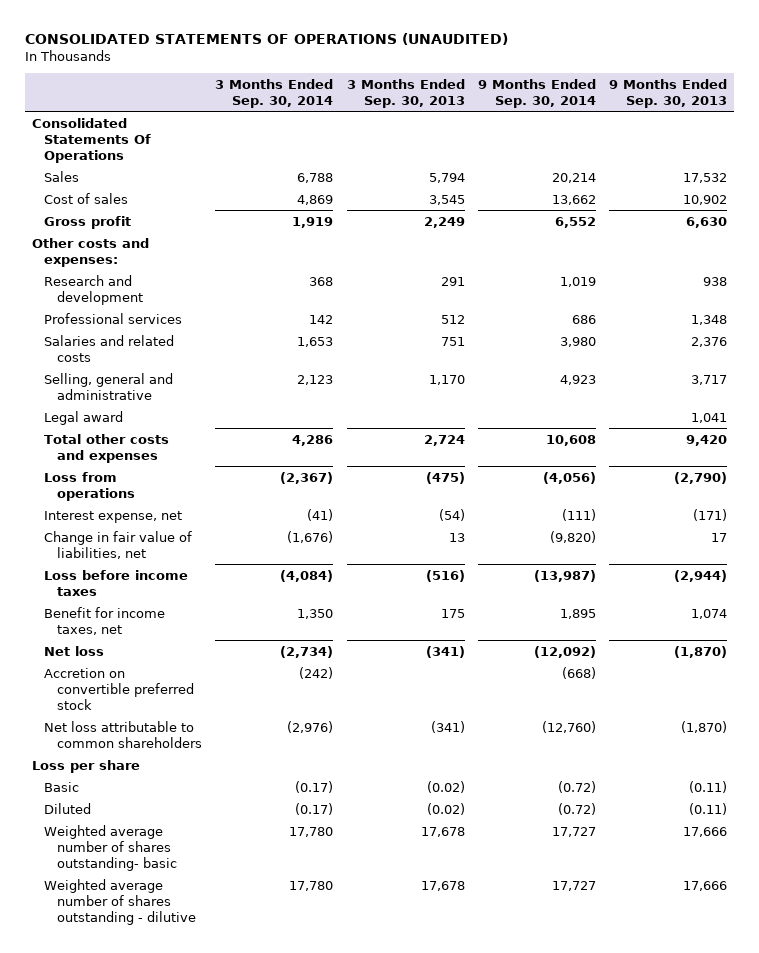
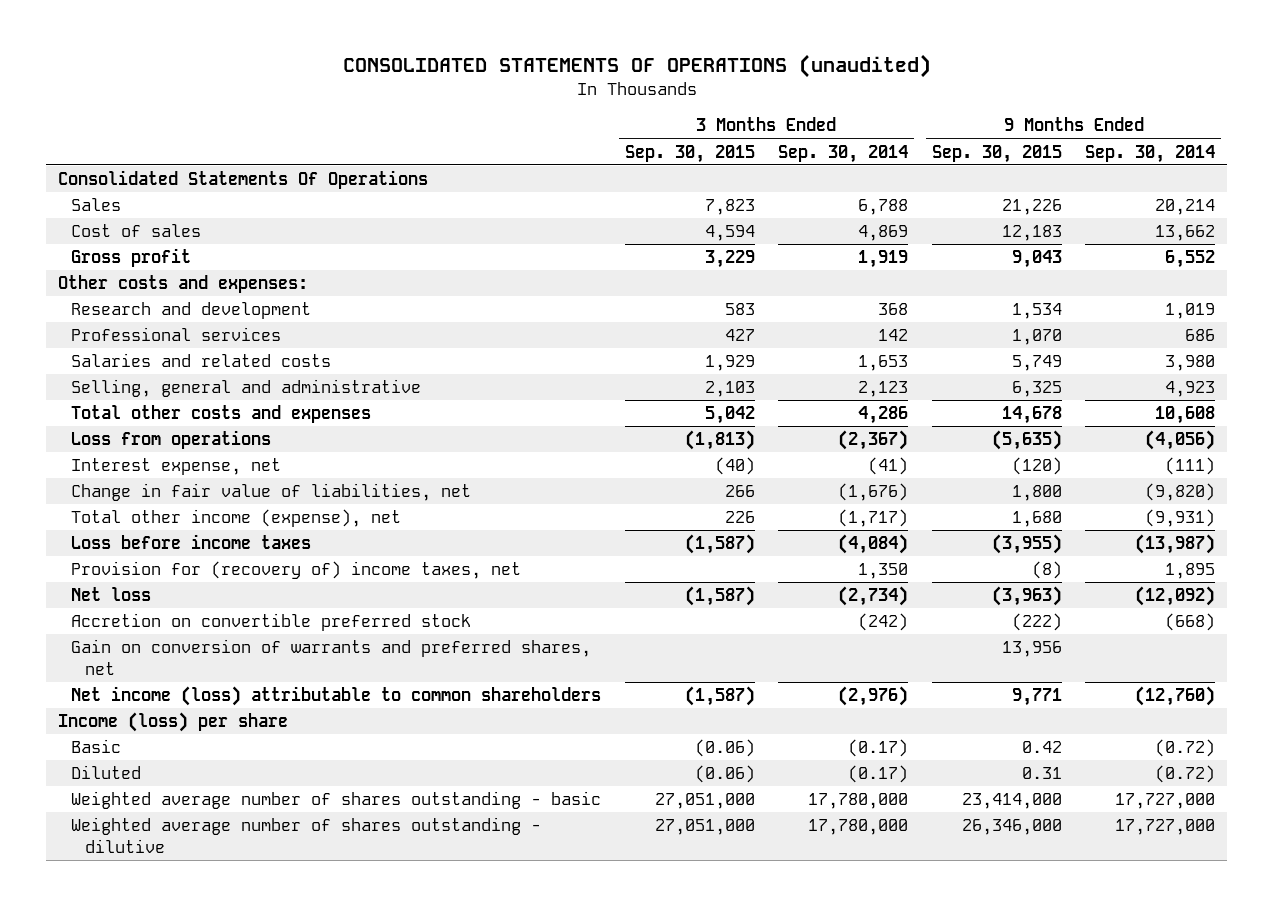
[25,33,509,46] CONSOLIDATED STATEMENTS OF OPERATIONS (UNAUDITED) -> [342,54,931,79] CONSOLIDATED STATEMENTS OF OPERATIONS (unaudited)
[346,78,465,108] 3 Months Ended Sep. 30, 2013 -> none
[609,78,728,108] 9 Months Ended Sep. 30, 2013 -> none
none -> [624,144,755,163] Sep. 30, 2015
none -> [931,144,1062,163] Sep. 30, 2015
[44,410,124,425] Legal award -> none
none -> [71,509,402,528] Total other income (expense), net
[44,606,166,635] Benefit for income taxes, net -> [71,561,522,580] Provision for (recovery of) income taxes, net
none -> [71,639,592,676] Gain on conversion of warrants and preferred shares, net
[44,720,202,748] Net loss attributable to common shareholders -> [71,686,602,707] Net income (loss) attributable to common shareholders
[31,759,140,773] Loss per share -> [57,712,288,733] Income (loss) per share
[44,824,177,871] Weighted average number of shares outstanding- basic -> [71,791,602,810] Weighted average number of shares outstanding - basic
[289,826,334,837] 17,780 -> [808,793,909,810] 17,780,000
[551,826,596,837] 17,727 -> [1115,793,1216,810] 17,727,000
[289,880,334,891] 17,780 -> [808,819,909,836] 17,780,000
[551,880,596,891] 17,727 -> [1115,819,1216,836] 17,727,000

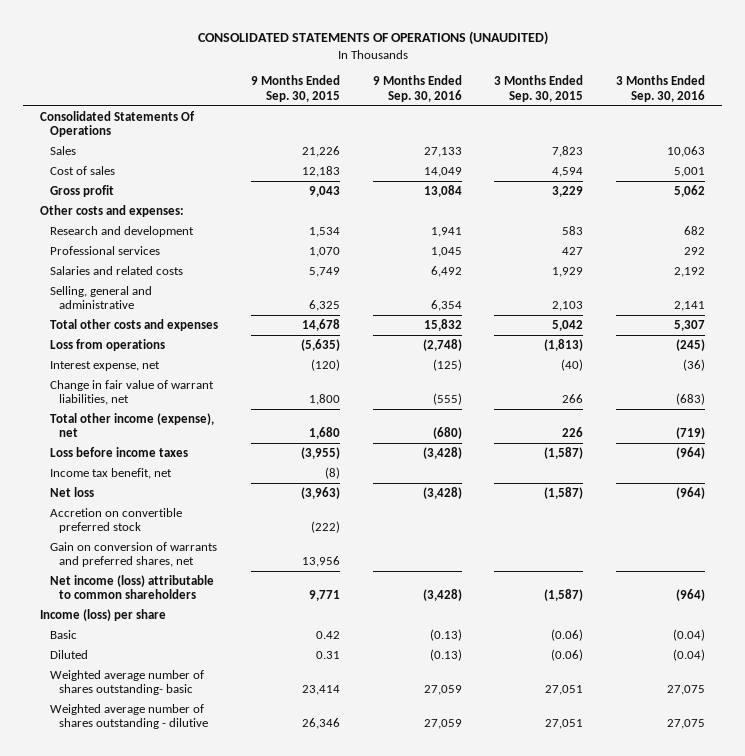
[342,54,931,79] CONSOLIDATED STATEMENTS OF OPERATIONS (unaudited) -> [197,31,548,46] CONSOLIDATED STATEMENTS OF OPERATIONS (UNAUDITED)
[778,144,909,163] Sep. 30, 2014 -> none
[1085,144,1216,163] Sep. 30, 2014 -> none
none -> [372,75,462,103] 9 Months Ended Sep. 30, 2016
none -> [616,75,706,103] 3 Months Ended Sep. 30, 2016
[71,483,472,502] Change in fair value of liabilities, net -> [49,379,214,406] Change in fair value of warrant liabilities, net
[71,561,522,580] Provision for (recovery of) income taxes, net -> [49,467,172,479] Income tax benefit, net
[71,791,602,810] Weighted average number of shares outstanding - basic -> [49,669,204,696] Weighted average number of shares outstanding- basic
[654,793,755,810] 27,051,000 -> [545,685,584,696] 27,051
[961,793,1062,810] 23,414,000 -> [301,685,340,696] 23,414
[654,819,755,836] 27,051,000 -> [545,719,584,730] 27,051
[961,819,1062,836] 26,346,000 -> [301,718,340,730] 26,346

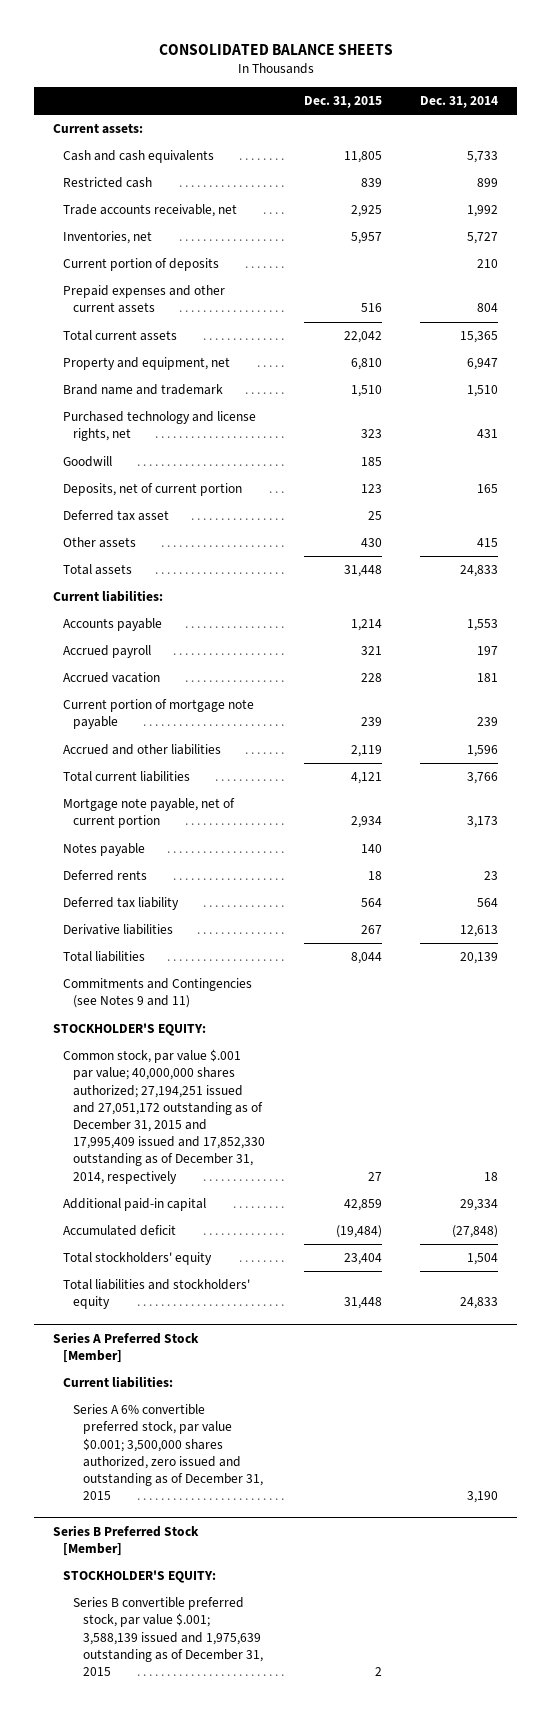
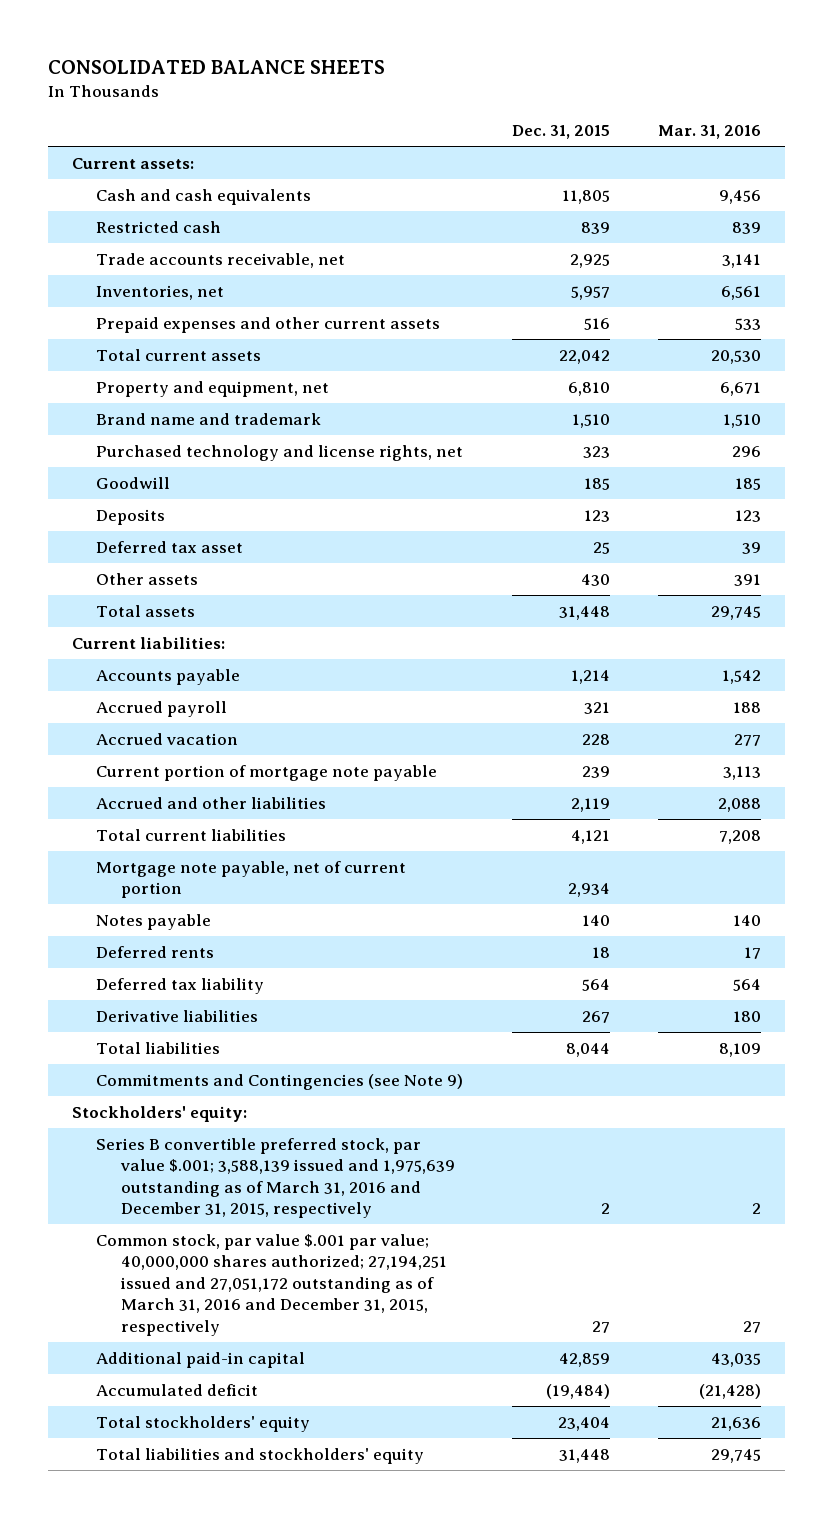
[420,96,499,109] Dec. 31, 2014 -> none
none -> [657,125,761,140] Mar. 31, 2016
[63,258,220,272] Current portion of deposits -> none
[63,483,243,497] Deposits, net of current portion -> [96,508,166,525] Deposits
[63,978,253,1009] Commitments and Contingencies (see Notes 9 and 11) -> [96,1073,464,1090] Commitments and Contingencies (see Note 9)
[52,1023,206,1037] STOCKHOLDER'S EQUITY: -> [71,1105,247,1122] Stockholders' equity:
none -> [96,1137,455,1219] Series B convertible preferred stock, par value $.001; 3,588,139 issued and 1,975,639 outstanding as of March 31, 2016 and December 31, 2015, respectively
[63,1049,266,1184] Common stock, par value $.001 par value; 40,000,000 shares authorized; 27,194,251 issued and 27,051,172 outstanding as of December 31, 2015 and 17,995,409 issued and 17,852,330 outstanding as of December 31, 2014, respectively -> [96,1233,447,1336] Common stock, par value $.001 par value; 40,000,000 shares authorized; 27,194,251 issued and 27,051,172 outstanding as of March 31, 2016 and December 31, 2015, respectively
[52,1331,199,1363] Series A Preferred Stock [Member] -> none
[63,1376,174,1389] Current liabilities: -> none
[73,1404,264,1501] Series A 6% convertible preferred stock, par value $0.001; 3,500,000 shares authorized, zero issued and outstanding as of December 31, 2015 -> none
[52,1524,199,1556] Series B Preferred Stock [Member] -> none
[63,1570,217,1584] STOCKHOLDER'S EQUITY: -> none
[73,1597,264,1677] Series B convertible preferred stock, par value $.001; 3,588,139 issued and 1,975,639 outstanding as of December 31, 2015 -> none

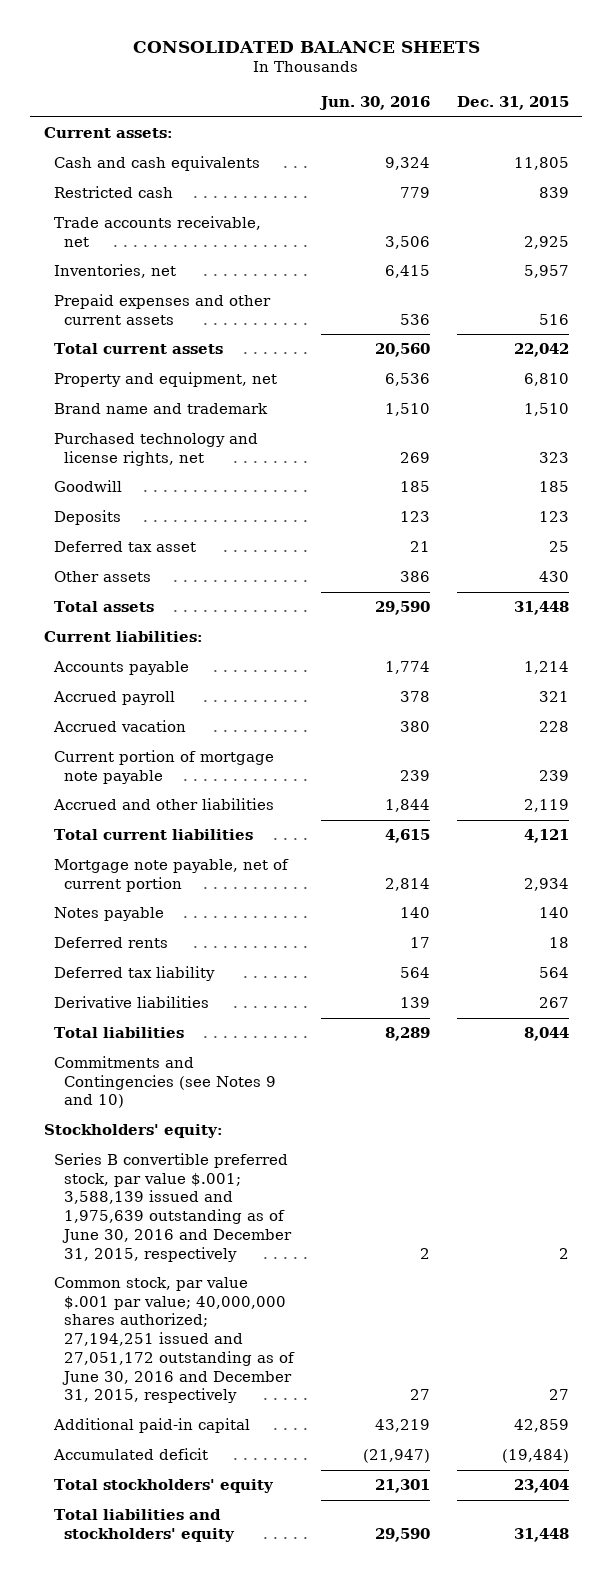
[657,125,761,140] Mar. 31, 2016 -> none
none -> [319,96,431,111] Jun. 30, 2016
[96,1073,464,1090] Commitments and Contingencies (see Note 9) -> [54,1056,277,1109] Commitments and Contingencies (see Notes 9 and 10)
[96,1137,455,1219] Series B convertible preferred stock, par value $.001; 3,588,139 issued and 1,975,639 outstanding as of March 31, 2016 and December 31, 2015, respectively -> [54,1153,293,1262] Series B convertible preferred stock, par value $.001; 3,588,139 issued and 1,975,639 outstanding as of June 30, 2016 and December 31, 2015, respectively
[96,1233,447,1336] Common stock, par value $.001 par value; 40,000,000 shares authorized; 27,194,251 issued and 27,051,172 outstanding as of March 31, 2016 and December 31, 2015, respectively -> [54,1277,296,1404] Common stock, par value $.001 par value; 40,000,000 shares authorized; 27,194,251 issued and 27,051,172 outstanding as of June 30, 2016 and December 31, 2015, respectively

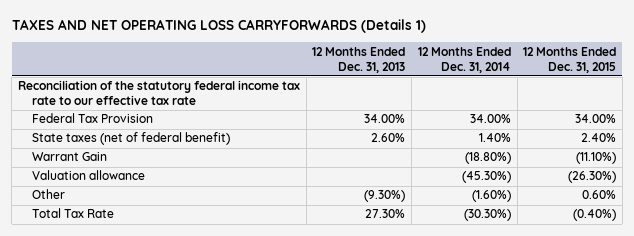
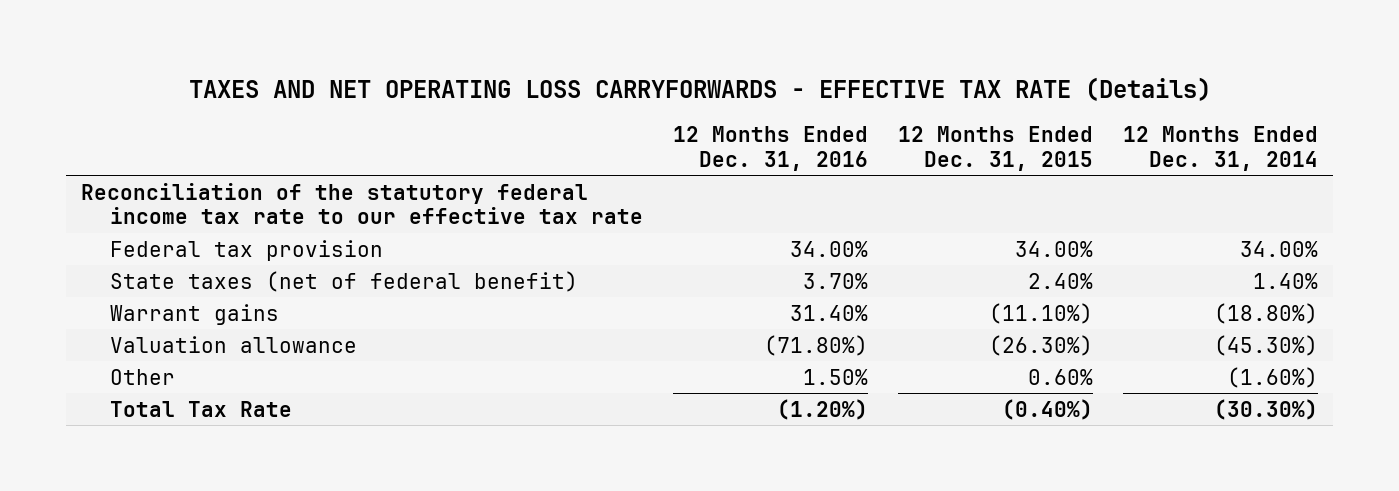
[11,19,426,34] TAXES AND NET OPERATING LOSS CARRYFORWARDS (Details 1) -> [188,77,1211,102] TAXES AND NET OPERATING LOSS CARRYFORWARDS - EFFECTIVE TAX RATE (Details)
[312,46,406,73] 12 Months Ended Dec. 31, 2013 -> none
none -> [672,126,868,171] 12 Months Ended Dec. 31, 2016
[32,113,154,124] Federal Tax Provision -> [109,239,383,261] Federal tax provision
[32,152,108,162] Warrant Gain -> [109,303,279,325] Warrant gains

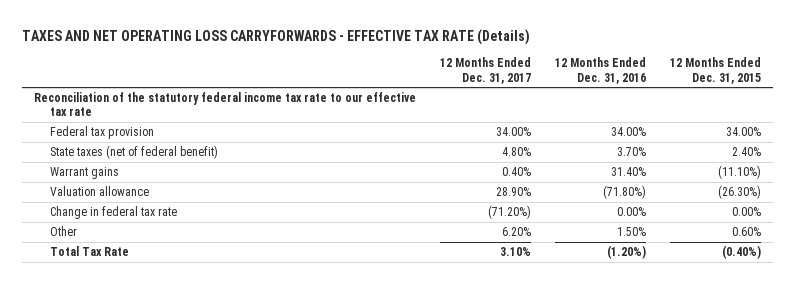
[1122,126,1318,171] 12 Months Ended Dec. 31, 2014 -> none
none -> [439,57,531,84] 12 Months Ended Dec. 31, 2017
none -> [49,206,177,220] Change in federal tax rate

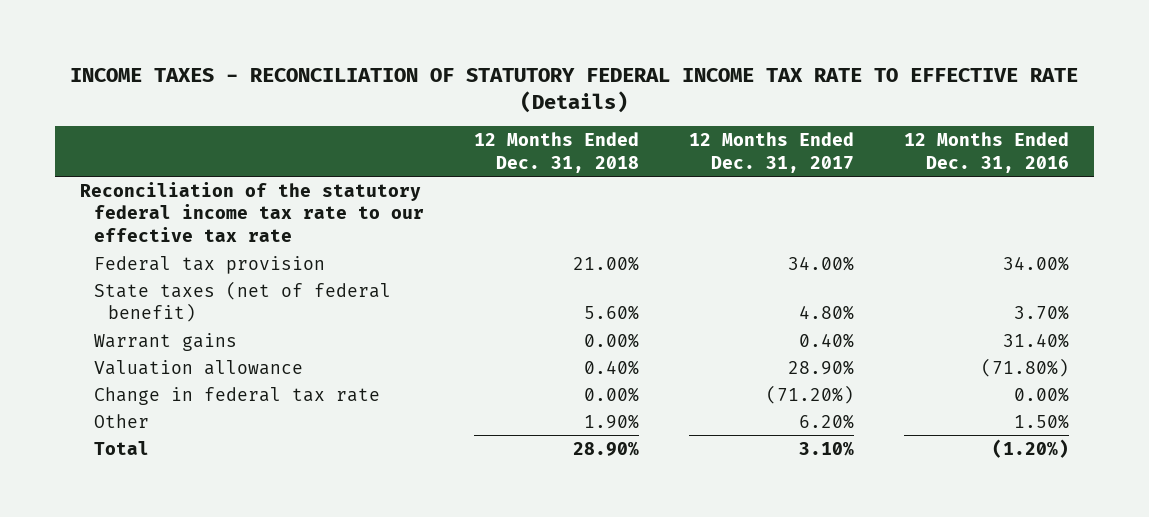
[21,28,530,45] TAXES AND NET OPERATING LOSS CARRYFORWARDS - EFFECTIVE TAX RATE (Details) -> [70,67,1079,113] INCOME TAXES - RECONCILIATION OF STATUTORY FEDERAL INCOME TAX RATE TO EFFECTIVE RATE (Details)
[670,57,762,84] 12 Months Ended Dec. 31, 2015 -> none
none -> [473,132,639,173] 12 Months Ended Dec. 31, 2018
[49,246,129,257] Total Tax Rate -> [93,440,149,455] Total

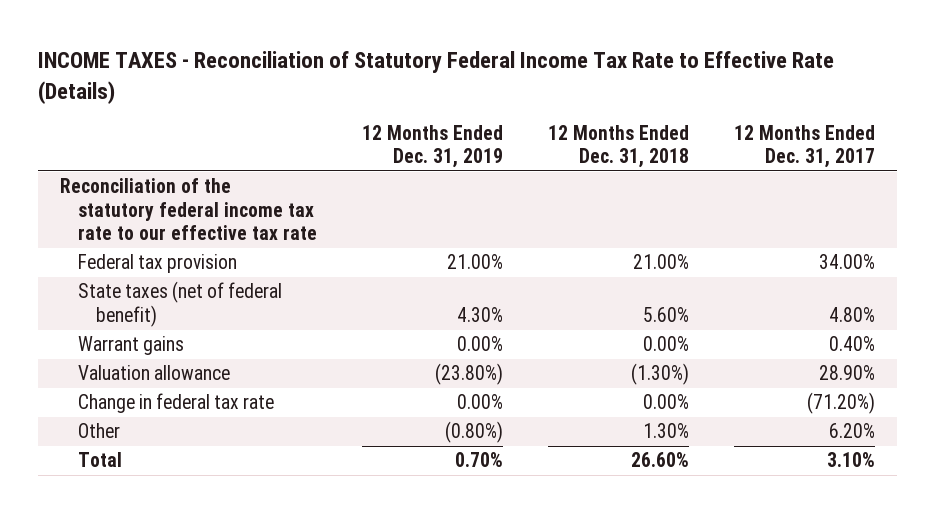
[70,67,1079,113] INCOME TAXES - RECONCILIATION OF STATUTORY FEDERAL INCOME TAX RATE TO EFFECTIVE RATE (Details) -> [37,51,834,104] INCOME TAXES - Reconciliation of Statutory Federal Income Tax Rate to Effective Rate (Details)
[903,132,1069,173] 12 Months Ended Dec. 31, 2016 -> none
none -> [361,124,503,169] 12 Months Ended Dec. 31, 2019
[583,359,639,375] 0.40% -> [630,363,689,386] (1.30%)
[583,413,639,429] 1.90% -> [642,423,689,439] 1.30%
[572,440,639,456] 28.90% -> [630,452,689,468] 26.60%

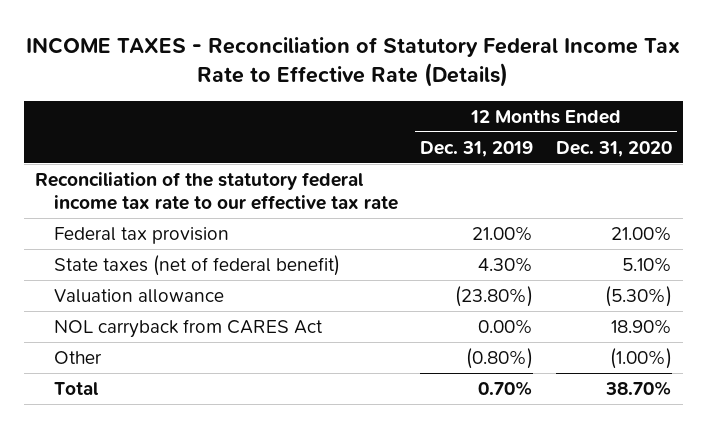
[547,124,689,169] 12 Months Ended Dec. 31, 2018 -> none
[733,124,875,169] 12 Months Ended Dec. 31, 2017 -> none
none -> [555,140,672,157] Dec. 31, 2020
[77,336,184,356] Warrant gains -> none
[77,393,274,414] Change in federal tax rate -> none
none -> [54,318,324,338] NOL carryback from CARES Act

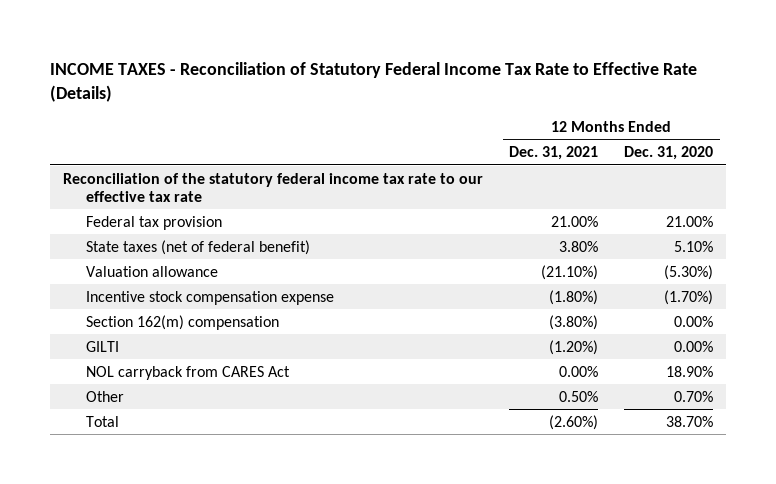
[420,140,534,157] Dec. 31, 2019 -> none
none -> [509,146,599,161] Dec. 31, 2021
none -> [86,290,335,305] Incentive stock compensation expense
none -> [86,314,280,330] Section 162(m) compensation
none -> [86,340,120,352] GILTI
[609,347,672,369] (1.00%) -> [674,390,714,402] 0.70%

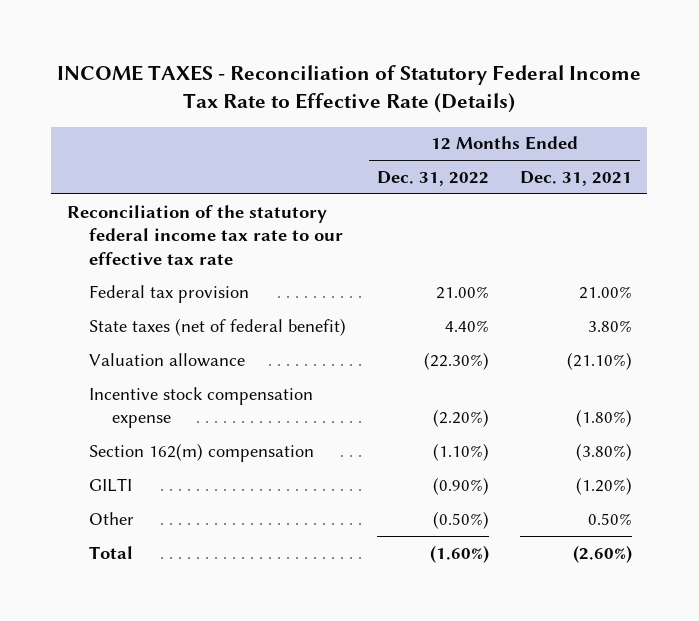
[624,146,714,161] Dec. 31, 2020 -> none
none -> [377,170,490,186] Dec. 31, 2022
[86,365,291,380] NOL carryback from CARES Act -> none

